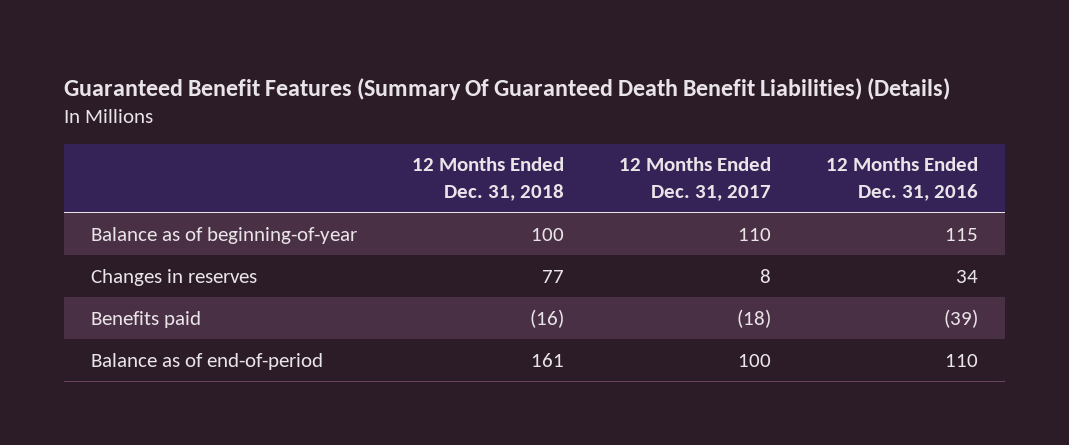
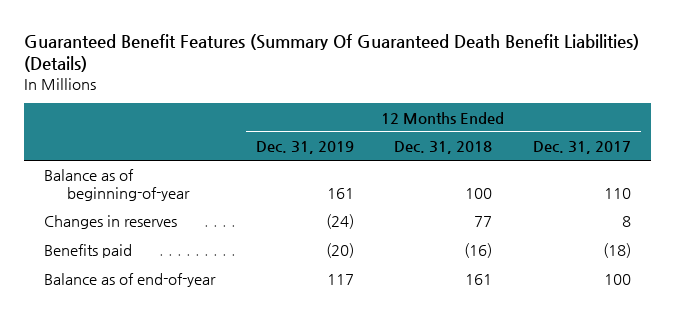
[825,157,978,201] 12 Months Ended Dec. 31, 2016 -> none
none -> [255,141,354,155] Dec. 31, 2019
[91,352,324,370] Balance as of end-of-period -> [44,273,217,288] Balance as of end-of-year

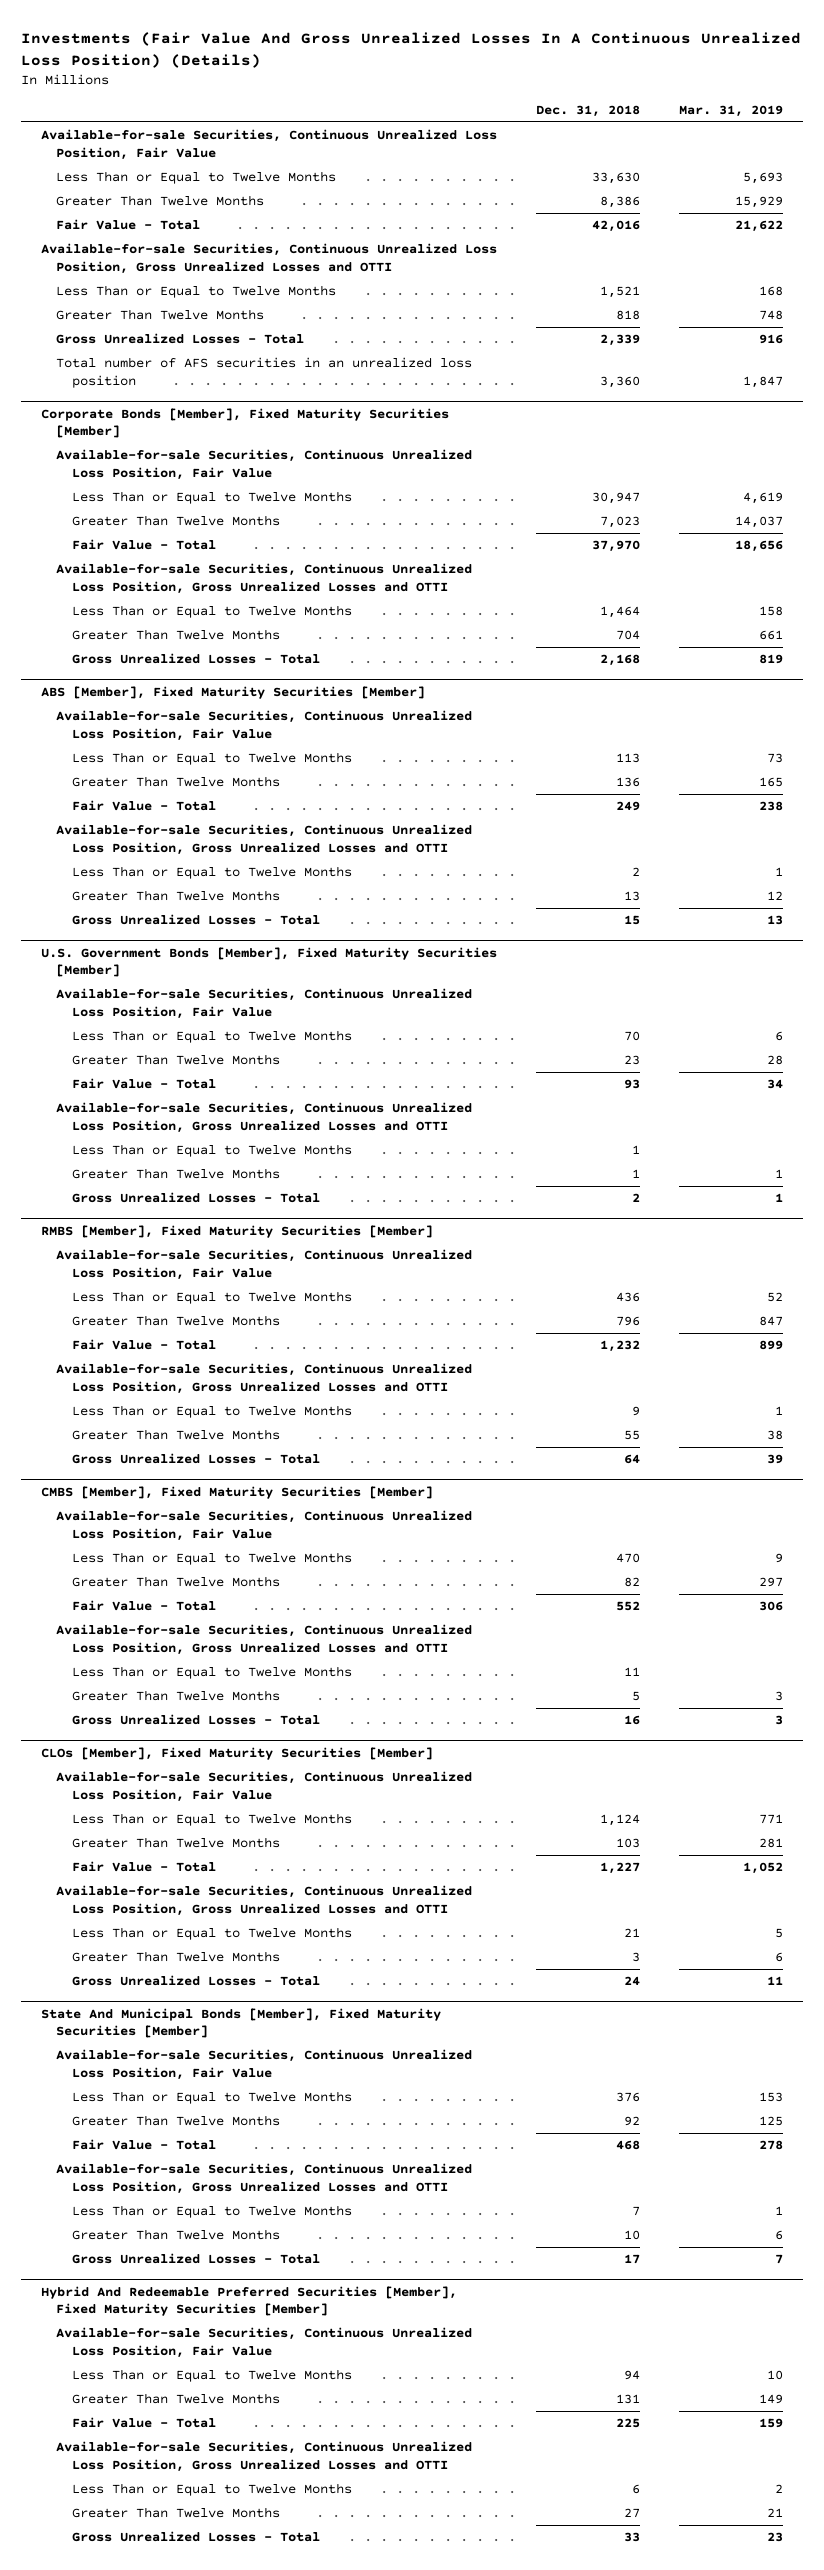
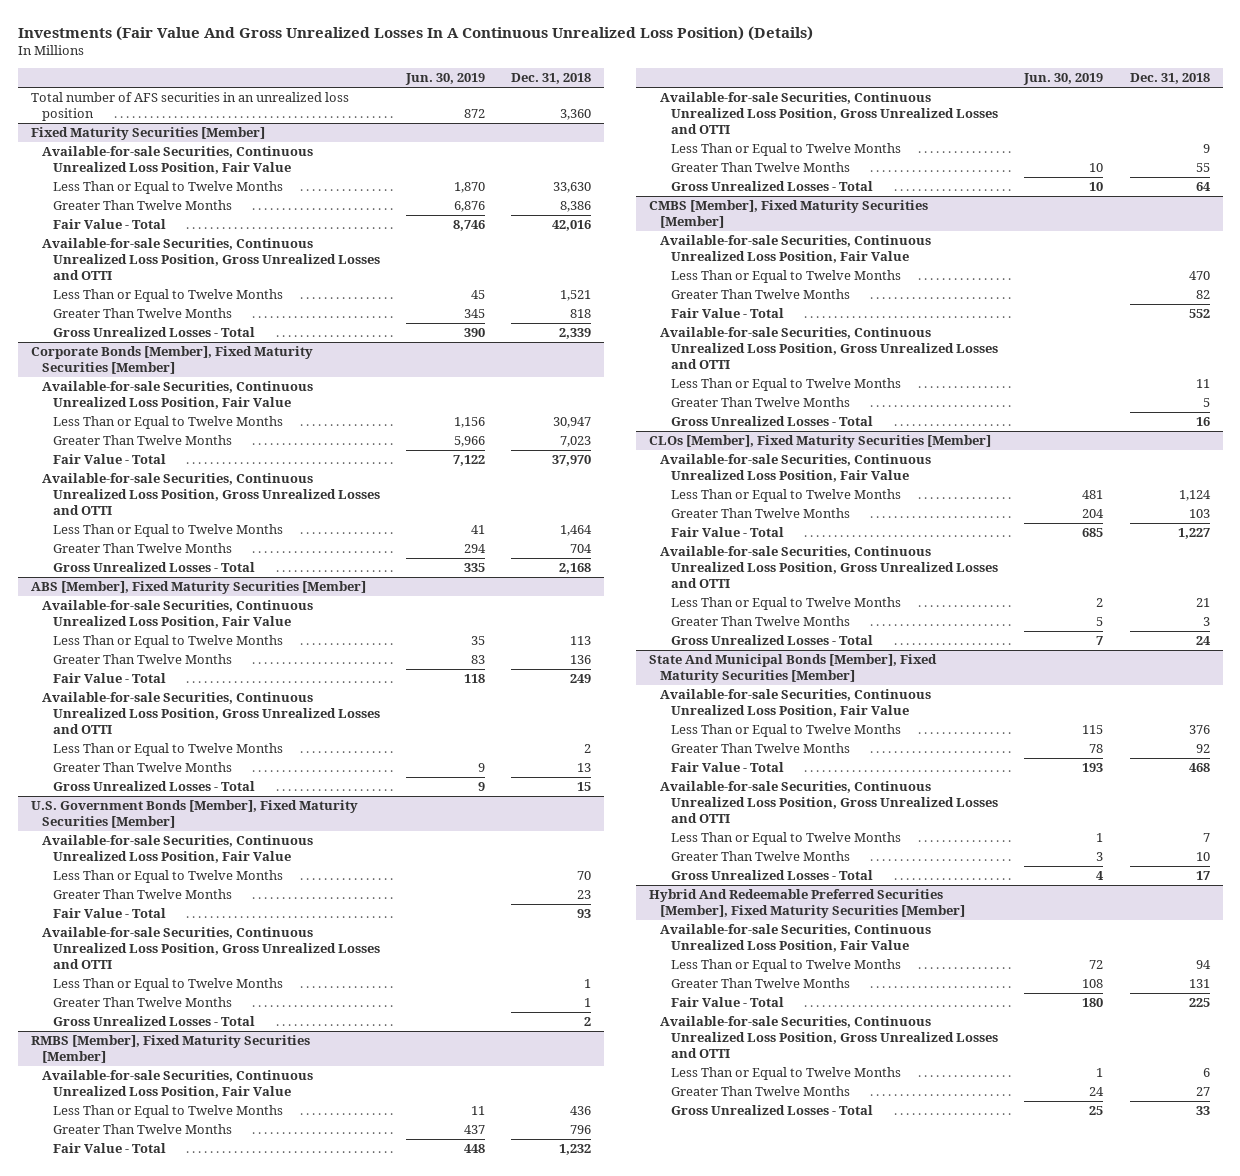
[679,105,784,118] Mar. 31, 2019 -> none
none -> [404,73,485,86] Jun. 30, 2019
[56,357,473,388] Total number of AFS securities in an unrealized loss position -> [30,92,349,121] Total number of AFS securities in an unrealized loss position
none -> [30,127,265,141] Fixed Maturity Securities [Member]

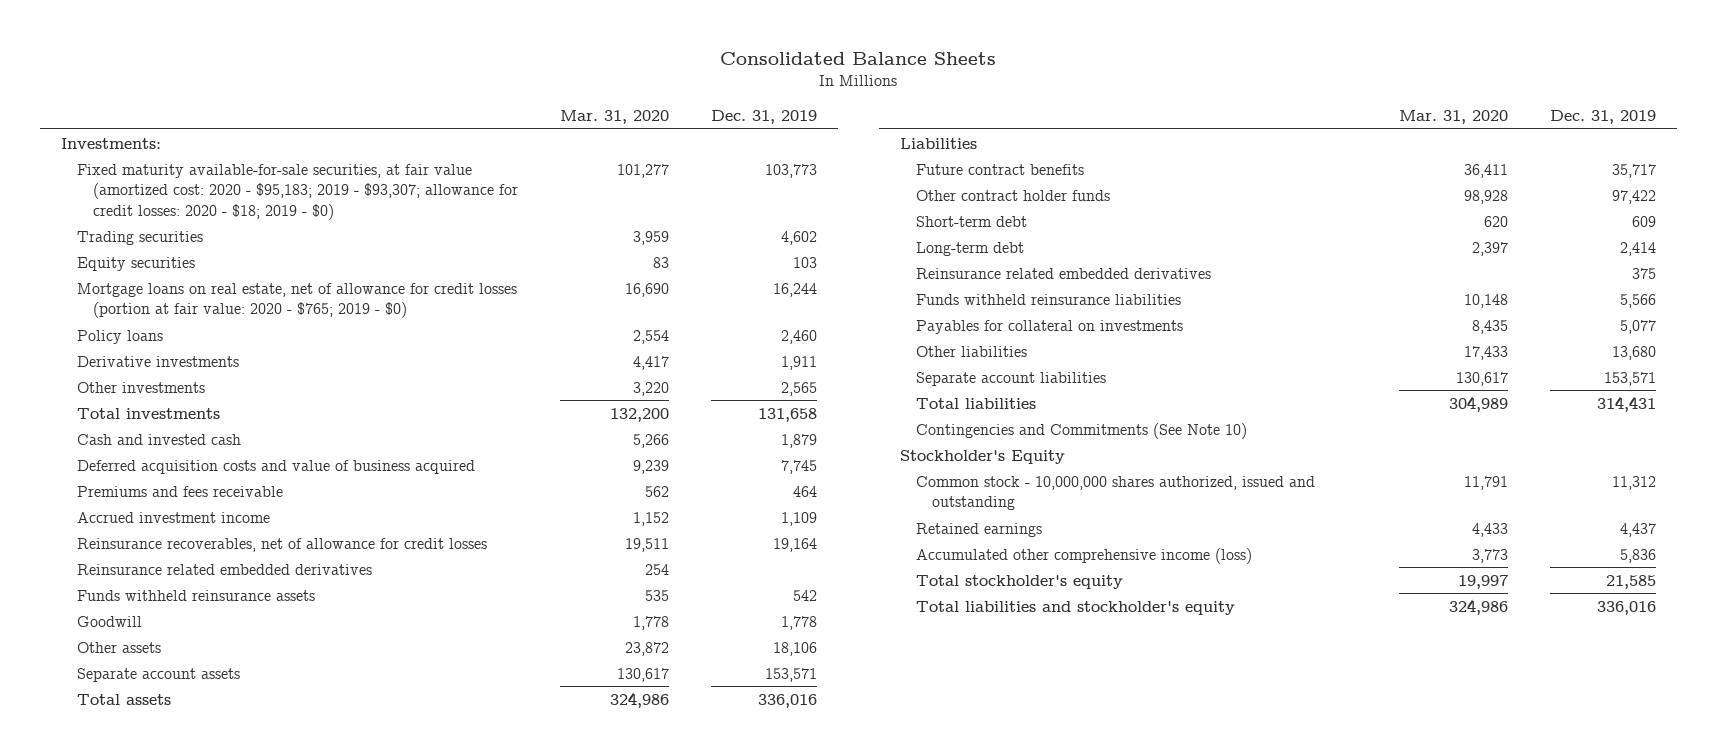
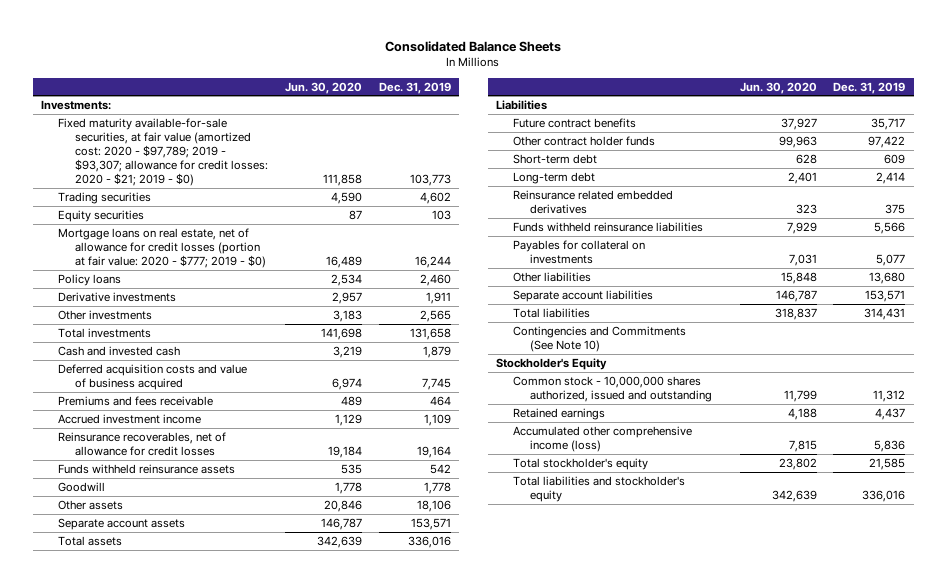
[560,110,670,125] Mar. 31, 2020 -> none
none -> [284,81,362,94] Jun. 30, 2020
[76,163,518,220] Fixed maturity available-for-sale securities, at fair value (amortized cost: 2020 - $95,183; 2019 - $93,307; allowance for credit losses: 2020 - $18; 2019 - $0) -> [58,117,268,186] Fixed maturity available-for-sale securities, at fair value (amortized cost: 2020 - $97,789; 2019 - $93,307; allowance for credit losses: 2020 - $21; 2019 - $0)
[76,282,517,319] Mortgage loans on real estate, net of allowance for credit losses (portion at fair value: 2020 - $765; 2019 - $0) -> [58,227,266,268] Mortgage loans on real estate, net of allowance for credit losses (portion at fair value: 2020 - $777; 2019 - $0)
[76,563,372,575] Reinsurance related embedded derivatives -> none

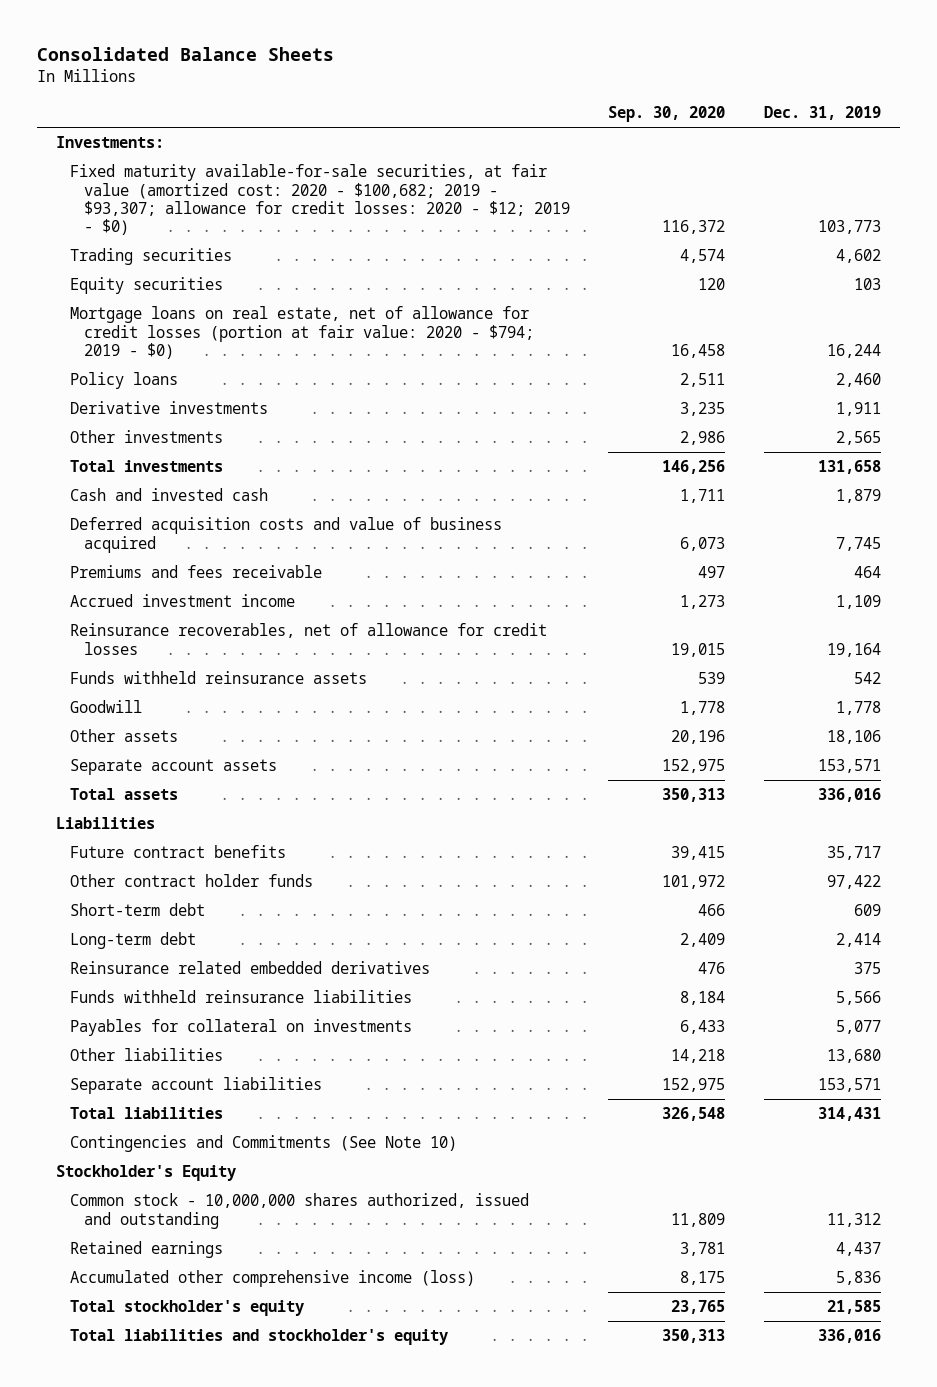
[284,81,362,94] Jun. 30, 2020 -> none
none -> [608,105,726,122] Sep. 30, 2020
[58,117,268,186] Fixed maturity available-for-sale securities, at fair value (amortized cost: 2020 - $97,789; 2019 - $93,307; allowance for credit losses: 2020 - $21; 2019 - $0) -> [70,164,571,236] Fixed maturity available-for-sale securities, at fair value (amortized cost: 2020 - $100,682; 2019 - $93,307; allowance for credit losses: 2020 - $12; 2019 - $0)
[58,227,266,268] Mortgage loans on real estate, net of allowance for credit losses (portion at fair value: 2020 - $777; 2019 - $0) -> [70,306,535,359] Mortgage loans on real estate, net of allowance for credit losses (portion at fair value: 2020 - $794; 2019 - $0)

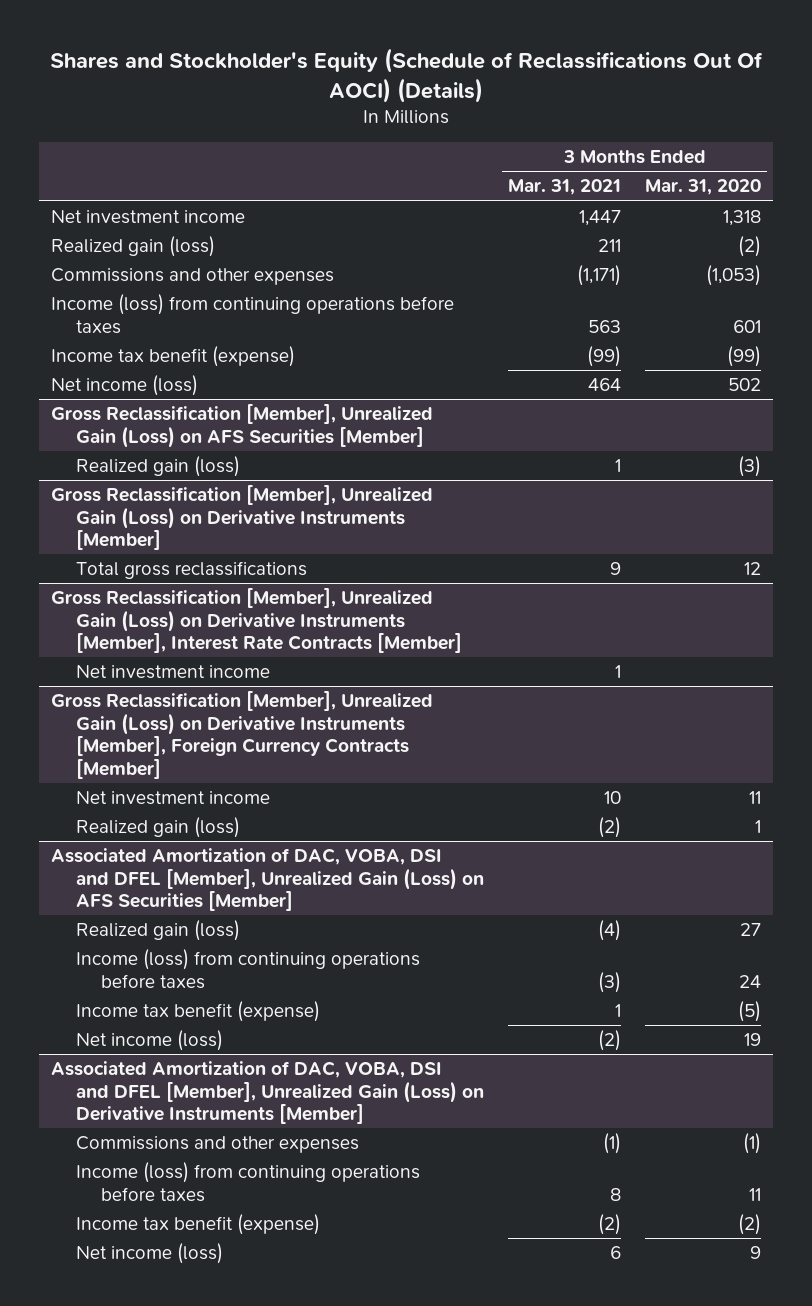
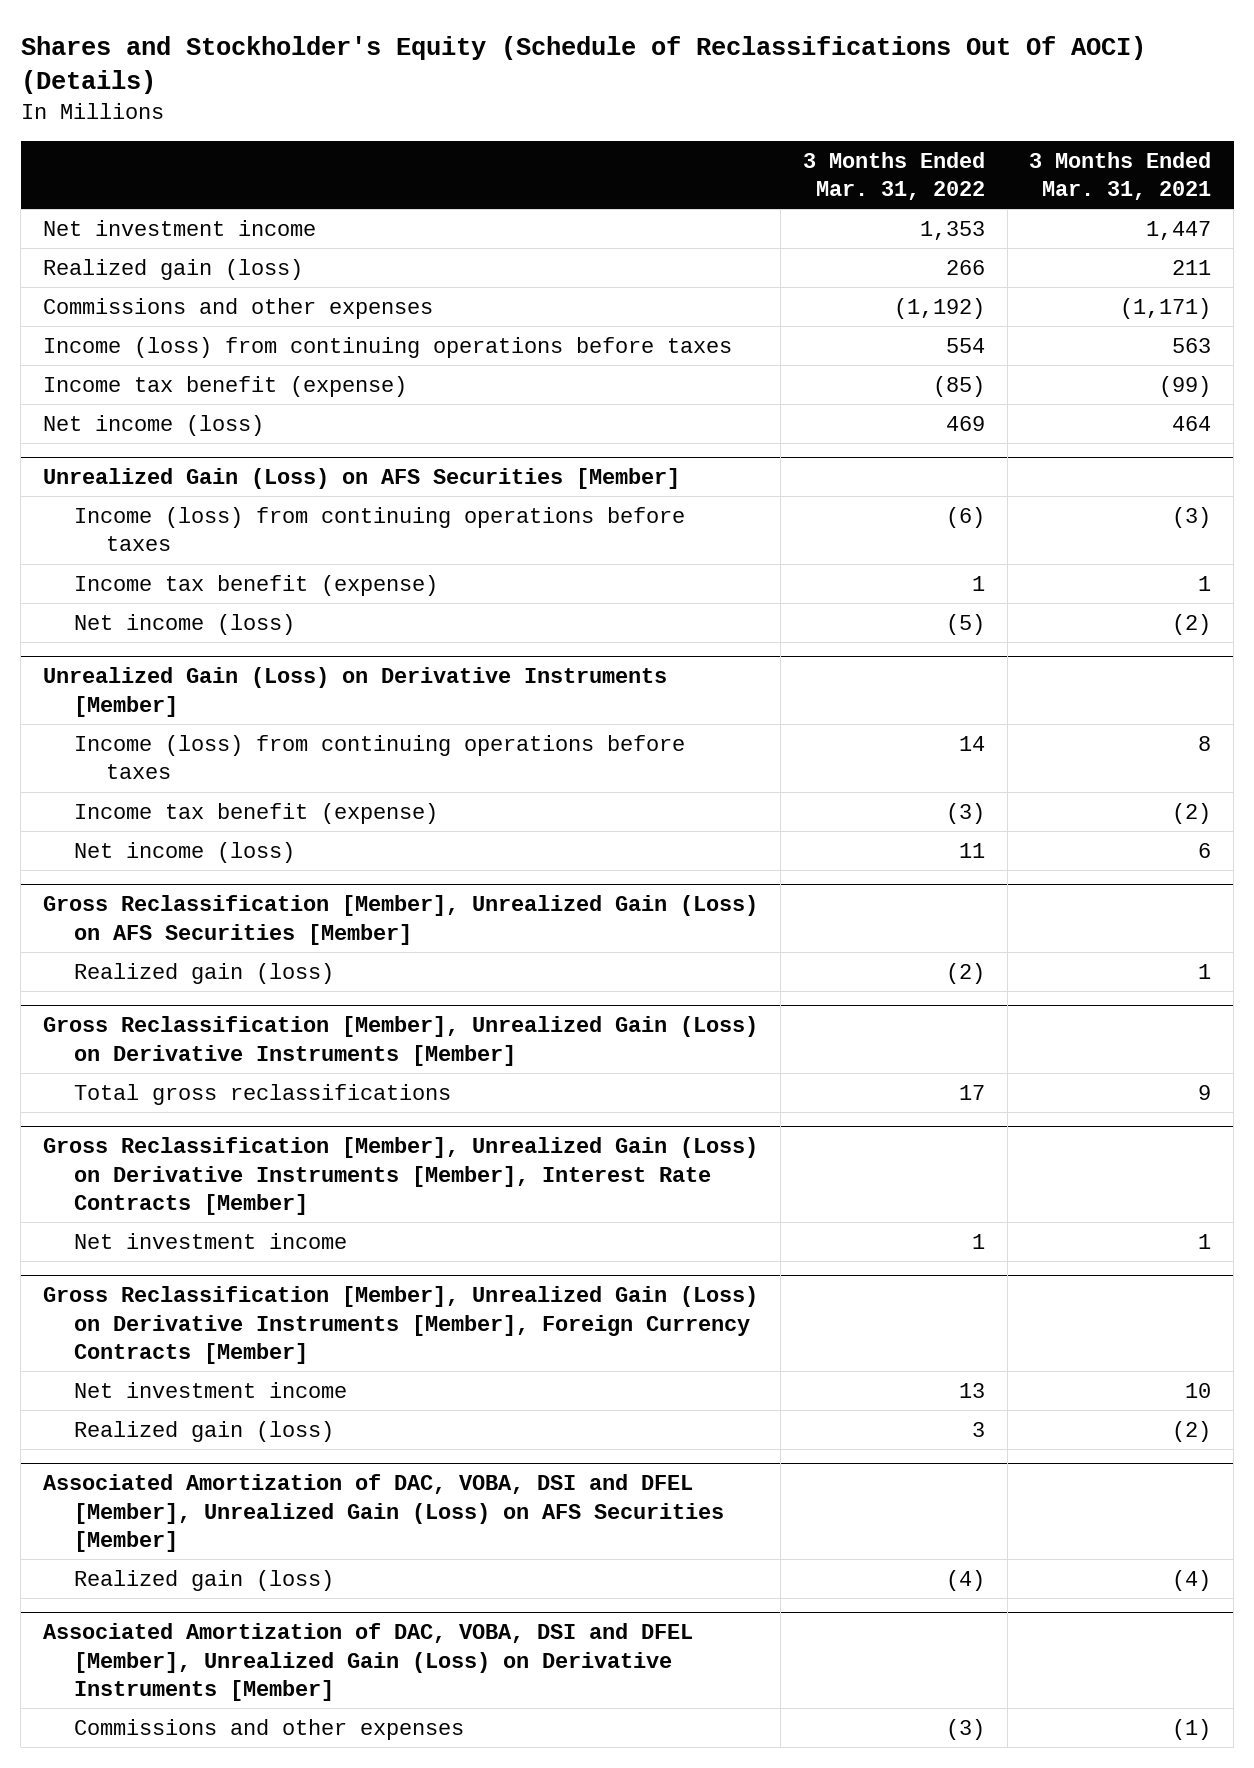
[645,179,762,196] Mar. 31, 2020 -> none
none -> [802,151,985,201] 3 Months Ended Mar. 31, 2022
none -> [42,468,680,490] Unrealized Gain (Loss) on AFS Securities [Member]
none -> [74,506,686,552] Income (loss) from continuing operations before taxes
none -> [74,574,439,596] Income tax benefit (expense)
none -> [74,613,296,635] Net income (loss)
none -> [42,667,667,717] Unrealized Gain (Loss) on Derivative Instruments [Member]
none -> [74,734,686,780] Income (loss) from continuing operations before taxes
none -> [74,802,439,824] Income tax benefit (expense)
none -> [74,841,296,863] Net income (loss)
[75,949,420,989] Income (loss) from continuing operations before taxes -> none
[75,1001,320,1023] Income tax benefit (expense) -> none
[75,1030,223,1052] Net income (loss) -> none
[75,1162,420,1202] Income (loss) from continuing operations before taxes -> none
[75,1214,320,1236] Income tax benefit (expense) -> none
[75,1243,223,1265] Net income (loss) -> none

